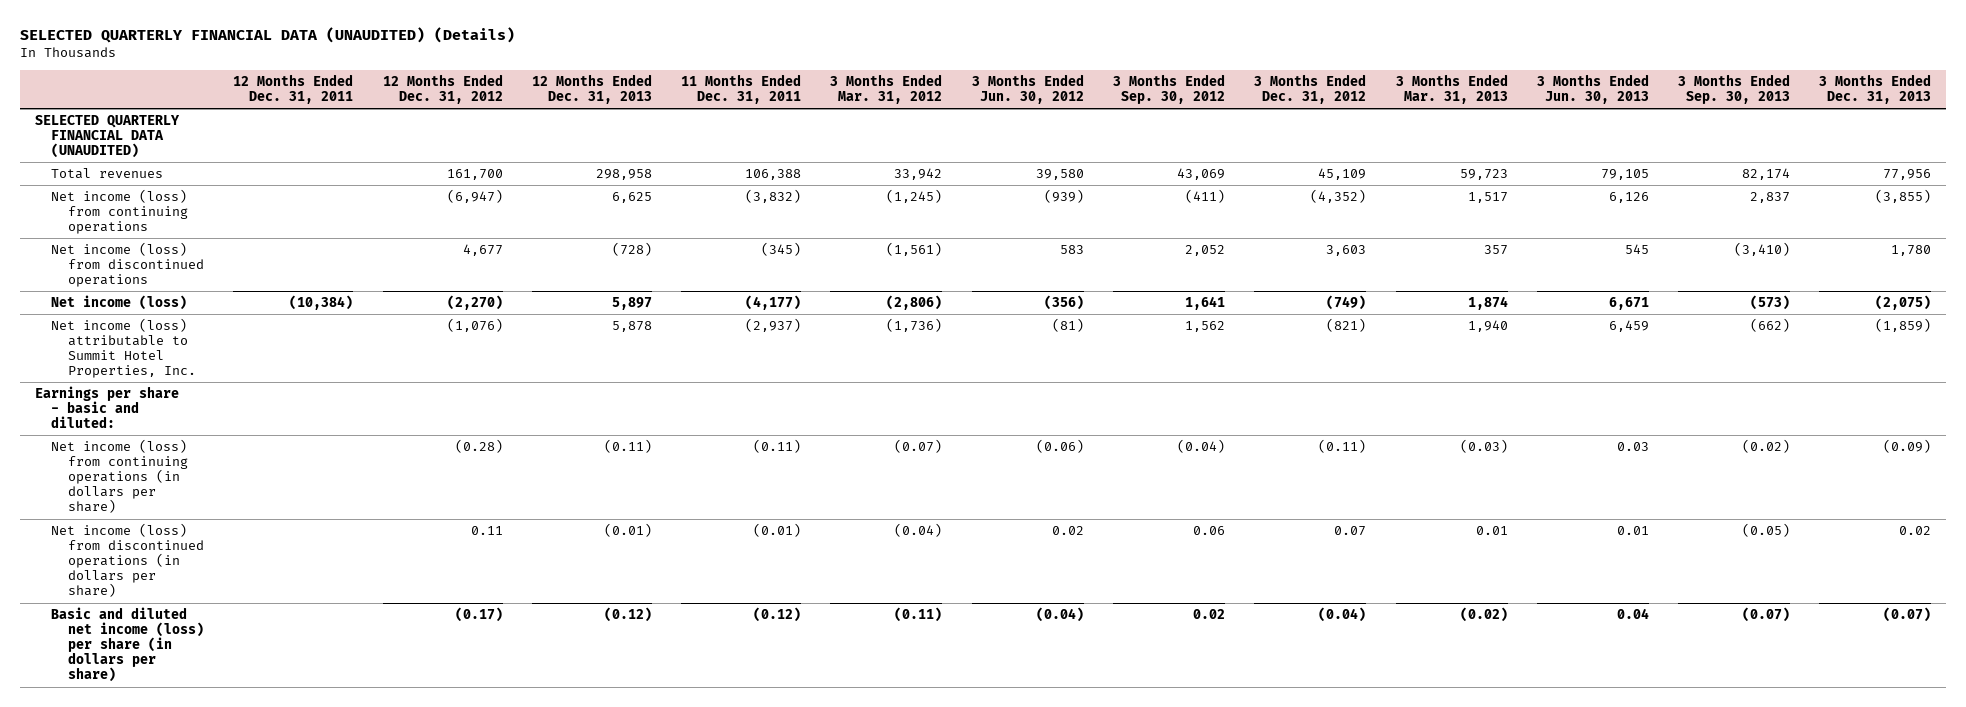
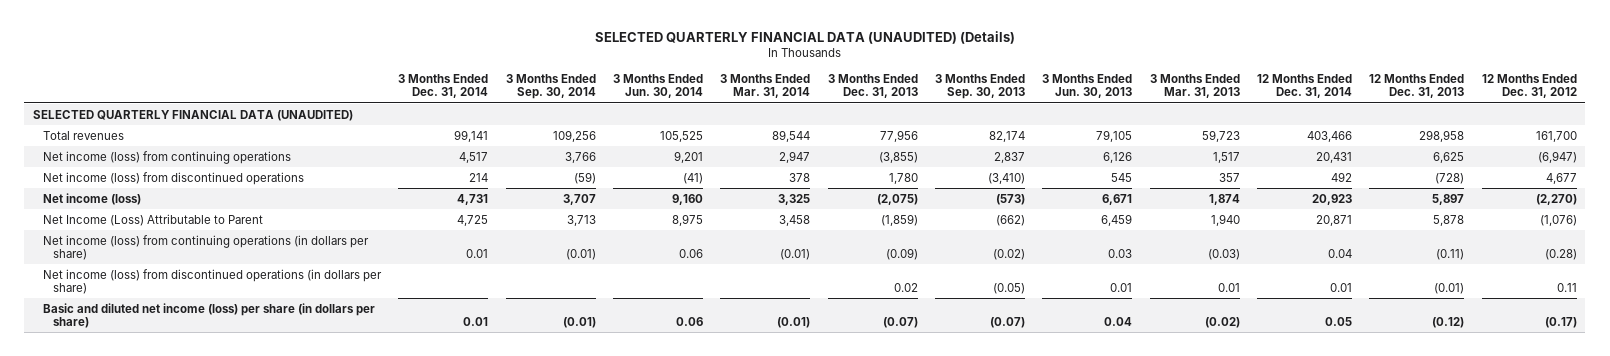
[233,73,354,105] 12 Months Ended Dec. 31, 2011 -> none
[681,73,802,105] 11 Months Ended Dec. 31, 2011 -> none
[830,73,943,105] 3 Months Ended Mar. 31, 2012 -> none
[971,73,1084,105] 3 Months Ended Jun. 30, 2012 -> none
[1113,73,1226,105] 3 Months Ended Sep. 30, 2012 -> none
[1254,73,1367,105] 3 Months Ended Dec. 31, 2012 -> none
none -> [398,73,489,99] 3 Months Ended Dec. 31, 2014
none -> [505,73,596,100] 3 Months Ended Sep. 30, 2014
none -> [613,73,704,99] 3 Months Ended Jun. 30, 2014
none -> [720,73,811,99] 3 Months Ended Mar. 31, 2014
none -> [1257,73,1353,99] 12 Months Ended Dec. 31, 2014
[34,386,179,429] Earnings per share - basic and diluted: -> none
[51,318,197,379] Net income (loss) attributable to Summit Hotel Properties, Inc. -> [42,213,263,226] Net Income (Loss) Attributable to Parent

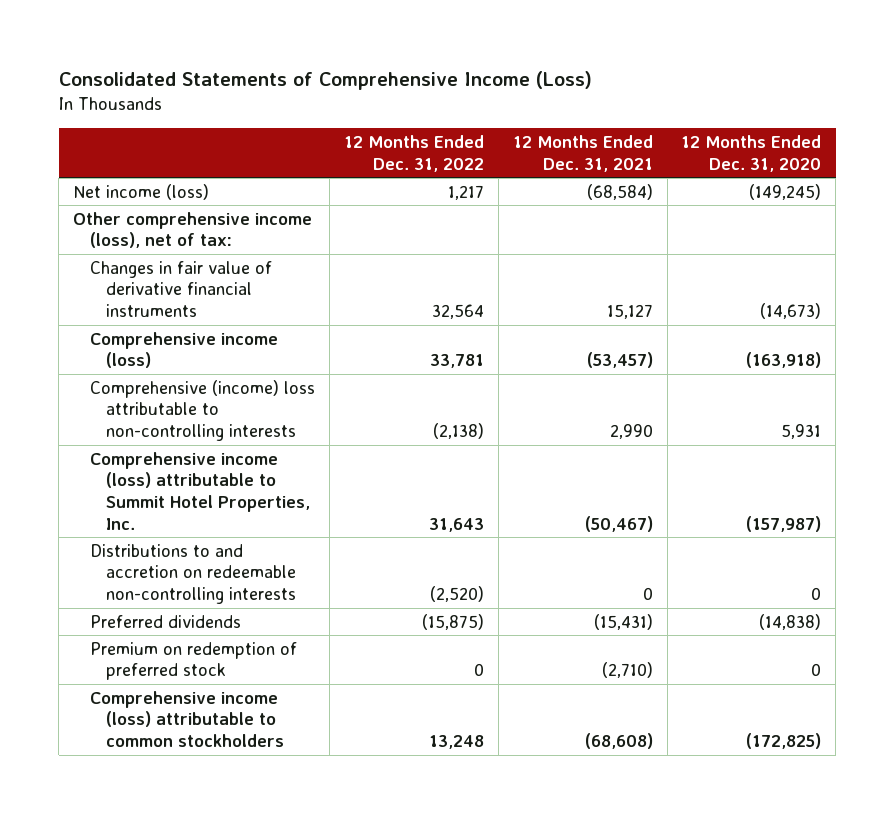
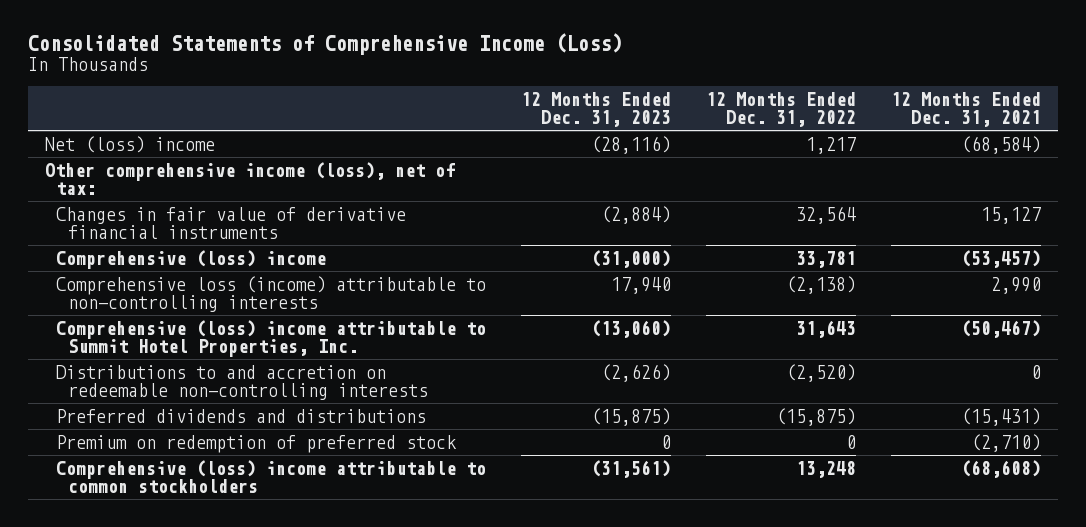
[681,134,822,172] 12 Months Ended Dec. 31, 2020 -> none
none -> [521,92,672,128] 12 Months Ended Dec. 31, 2023
[73,183,210,200] Net income (loss) -> [45,135,216,153] Net (loss) income
[89,331,278,369] Comprehensive income (loss) -> [56,249,327,269] Comprehensive (loss) income
[89,379,315,442] Comprehensive (income) loss attributable to non-controlling interests -> [56,275,487,313] Comprehensive loss (income) attributable to non-controlling interests
[89,451,311,530] Comprehensive income (loss) attributable to Summit Hotel Properties, Inc. -> [56,319,487,358] Comprehensive (loss) income attributable to Summit Hotel Properties, Inc.
[89,614,241,628] Preferred dividends -> [56,408,427,423] Preferred dividends and distributions
[89,690,285,748] Comprehensive income (loss) attributable to common stockholders -> [56,459,487,494] Comprehensive (loss) income attributable to common stockholders

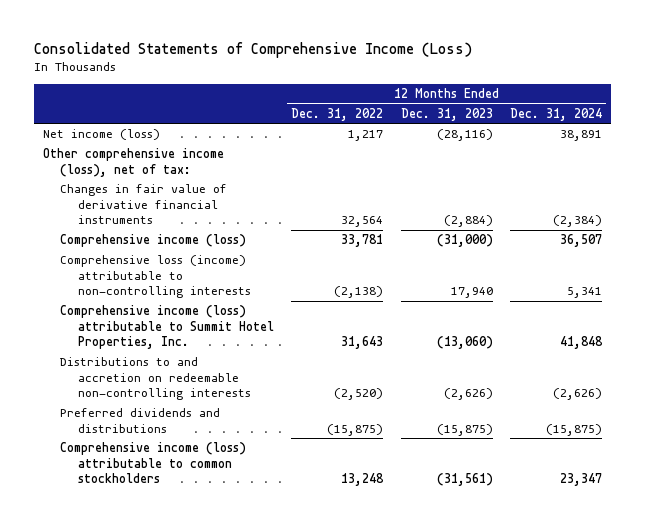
[890,92,1041,128] 12 Months Ended Dec. 31, 2021 -> none
none -> [510,107,603,121] Dec. 31, 2024
[45,135,216,153] Net (loss) income -> [42,129,160,141] Net income (loss)
[56,249,327,269] Comprehensive (loss) income -> [60,234,247,248] Comprehensive income (loss)
[56,319,487,358] Comprehensive (loss) income attributable to Summit Hotel Properties, Inc. -> [60,305,275,350] Comprehensive income (loss) attributable to Summit Hotel Properties, Inc.
[56,434,458,453] Premium on redemption of preferred stock -> none
[56,459,487,494] Comprehensive (loss) income attributable to common stockholders -> [60,442,247,484] Comprehensive income (loss) attributable to common stockholders

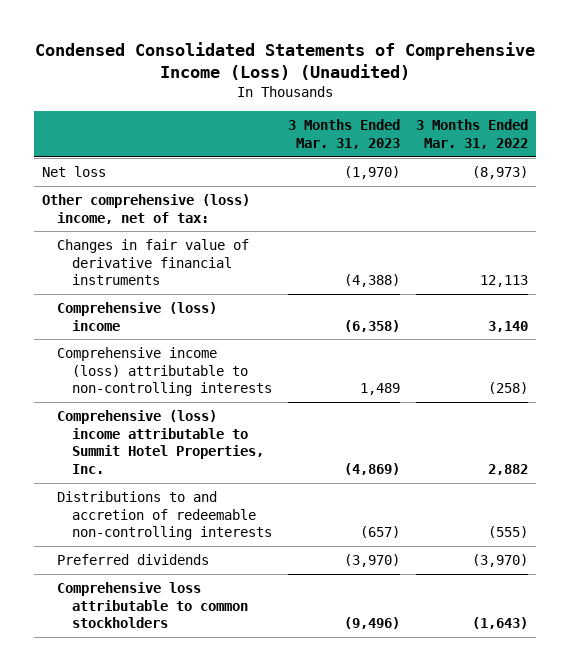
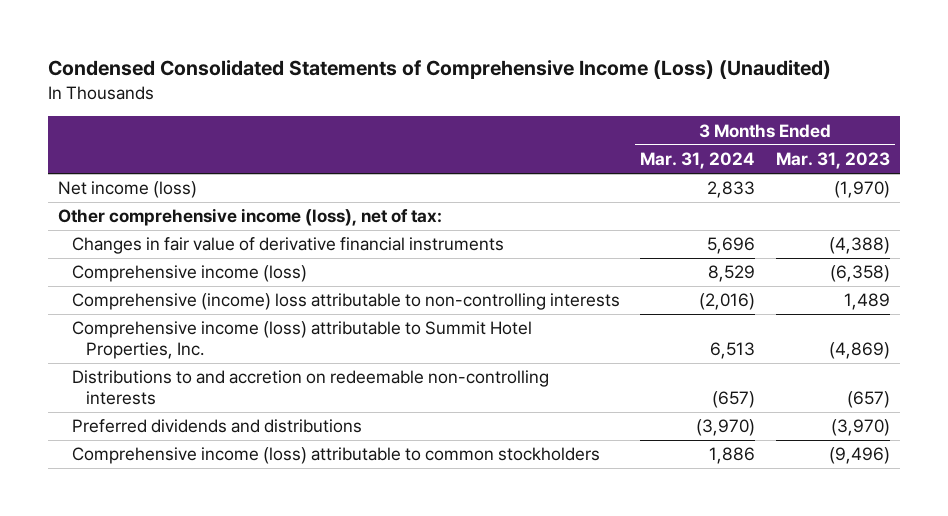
[416,119,529,150] 3 Months Ended Mar. 31, 2022 -> none
none -> [640,152,756,170] Mar. 31, 2024
[42,166,107,178] Net loss -> [57,181,197,199] Net income (loss)
[42,194,251,224] Other comprehensive (loss) income, net of tax: -> [57,208,442,227] Other comprehensive income (loss), net of tax:
[57,302,218,331] Comprehensive (loss) income -> [71,265,307,283] Comprehensive income (loss)
[57,347,273,397] Comprehensive income (loss) attributable to non-controlling interests -> [71,293,620,311] Comprehensive (income) loss attributable to non-controlling interests
[57,410,265,475] Comprehensive (loss) income attributable to Summit Hotel Properties, Inc. -> [71,321,532,359] Comprehensive income (loss) attributable to Summit Hotel Properties, Inc.
[57,491,273,541] Distributions to and accretion of redeemable non-controlling interests -> [71,370,549,405] Distributions to and accretion on redeemable non-controlling interests
[57,554,210,566] Preferred dividends -> [71,419,362,434] Preferred dividends and distributions
[57,582,249,629] Comprehensive loss attributable to common stockholders -> [71,447,600,465] Comprehensive income (loss) attributable to common stockholders

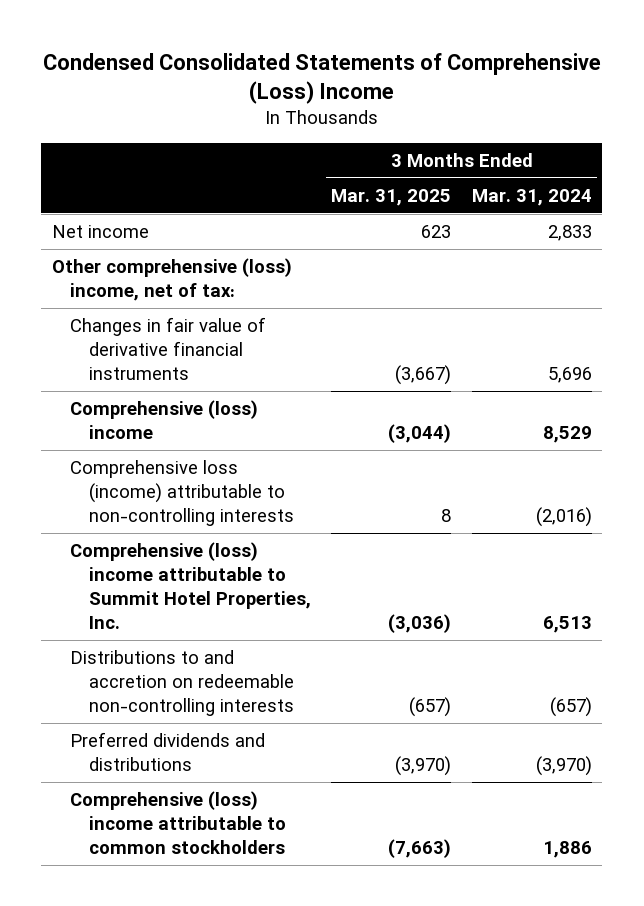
[47,59,831,79] Condensed Consolidated Statements of Comprehensive Income (Loss) (Unaudited) -> [42,53,601,105] Condensed Consolidated Statements of Comprehensive (Loss) Income
[775,152,890,170] Mar. 31, 2023 -> none
none -> [331,188,452,206] Mar. 31, 2025
[57,181,197,199] Net income (loss) -> [51,225,149,239] Net income
[57,208,442,227] Other comprehensive income (loss), net of tax: -> [51,258,292,301] Other comprehensive (loss) income, net of tax:
[71,265,307,283] Comprehensive income (loss) -> [70,400,259,439] Comprehensive (loss) income
[71,293,620,311] Comprehensive (income) loss attributable to non-controlling interests -> [70,460,294,526] Comprehensive loss (income) attributable to non-controlling interests
[71,321,532,359] Comprehensive income (loss) attributable to Summit Hotel Properties, Inc. -> [70,542,311,629] Comprehensive (loss) income attributable to Summit Hotel Properties, Inc.
[71,447,600,465] Comprehensive income (loss) attributable to common stockholders -> [70,791,286,854] Comprehensive (loss) income attributable to common stockholders

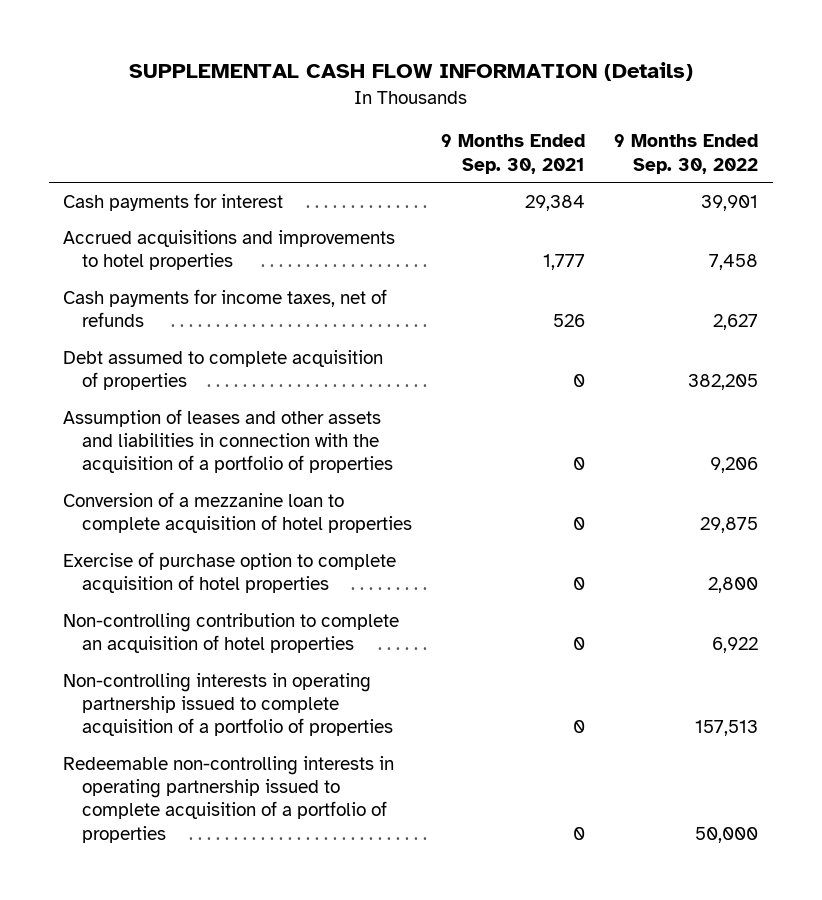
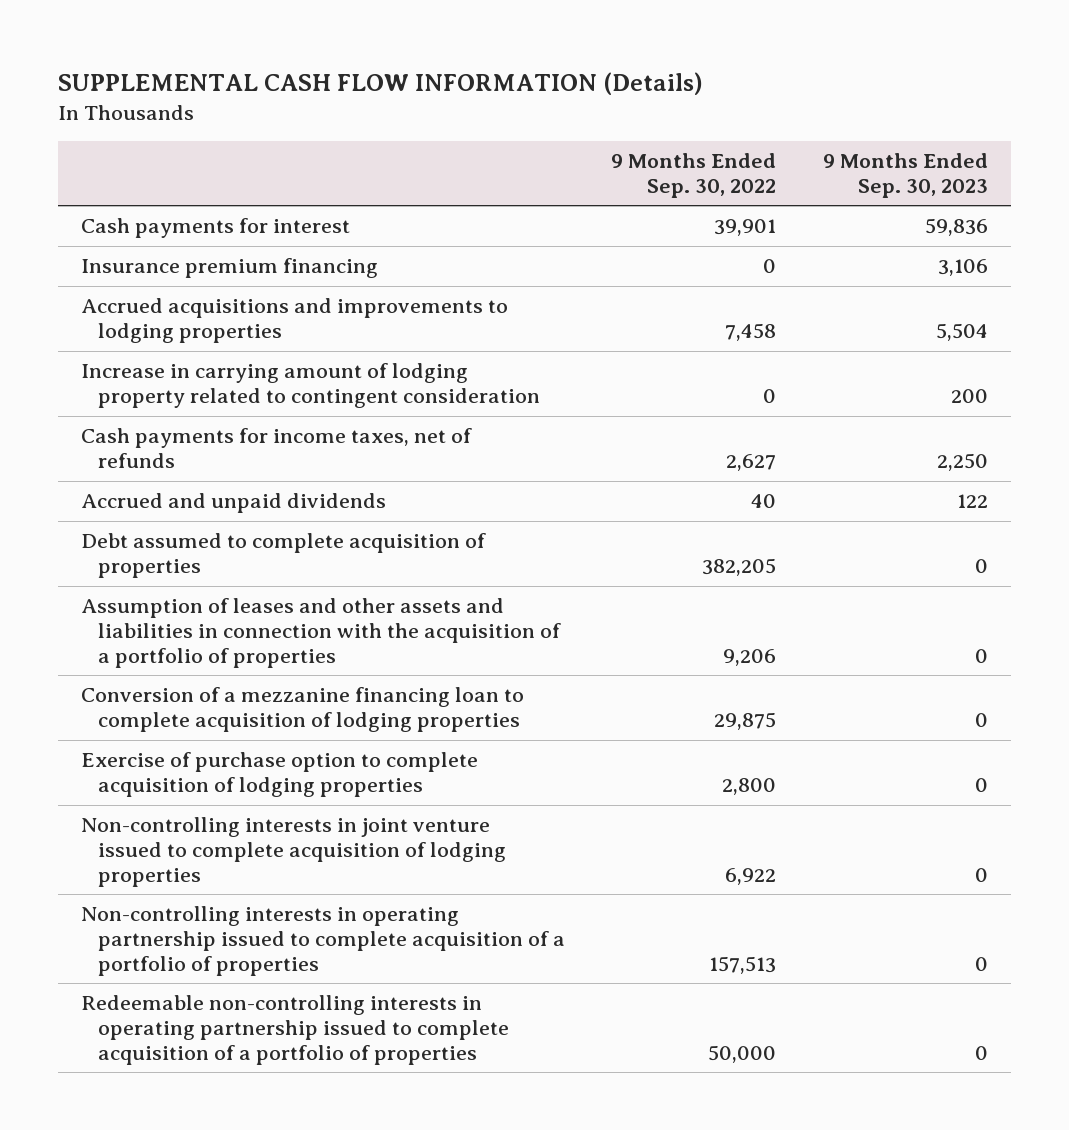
[441,134,586,174] 9 Months Ended Sep. 30, 2021 -> none
none -> [822,153,988,198] 9 Months Ended Sep. 30, 2023
none -> [81,258,379,279] Insurance premium financing
[63,229,396,270] Accrued acquisitions and improvements to hotel properties -> [81,298,509,343] Accrued acquisitions and improvements to lodging properties
none -> [81,363,540,408] Increase in carrying amount of lodging property related to contingent consideration
none -> [81,493,387,514] Accrued and unpaid dividends
[63,491,413,533] Conversion of a mezzanine loan to complete acquisition of hotel properties -> [81,687,525,732] Conversion of a mezzanine financing loan to complete acquisition of lodging properties
[63,551,397,593] Exercise of purchase option to complete acquisition of hotel properties -> [81,752,479,797] Exercise of purchase option to complete acquisition of lodging properties
[63,612,400,653] Non-controlling contribution to complete an acquisition of hotel properties -> [81,817,506,887] Non-controlling interests in joint venture issued to complete acquisition of lodging properties

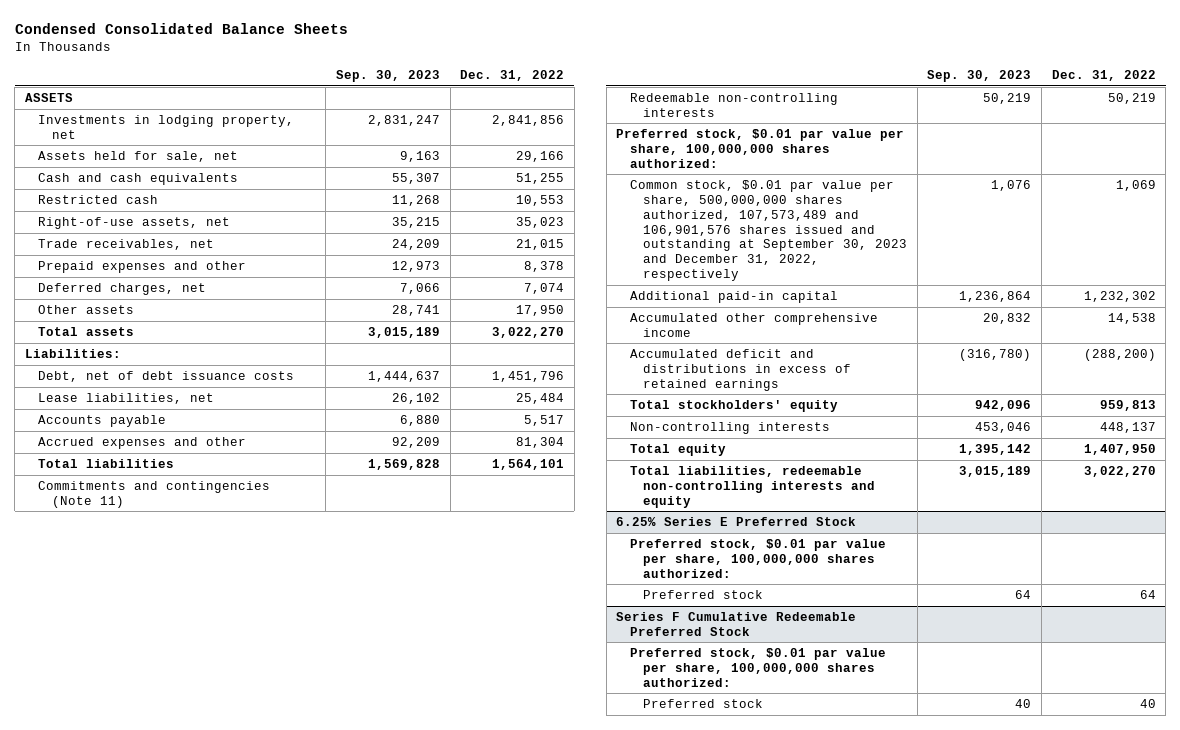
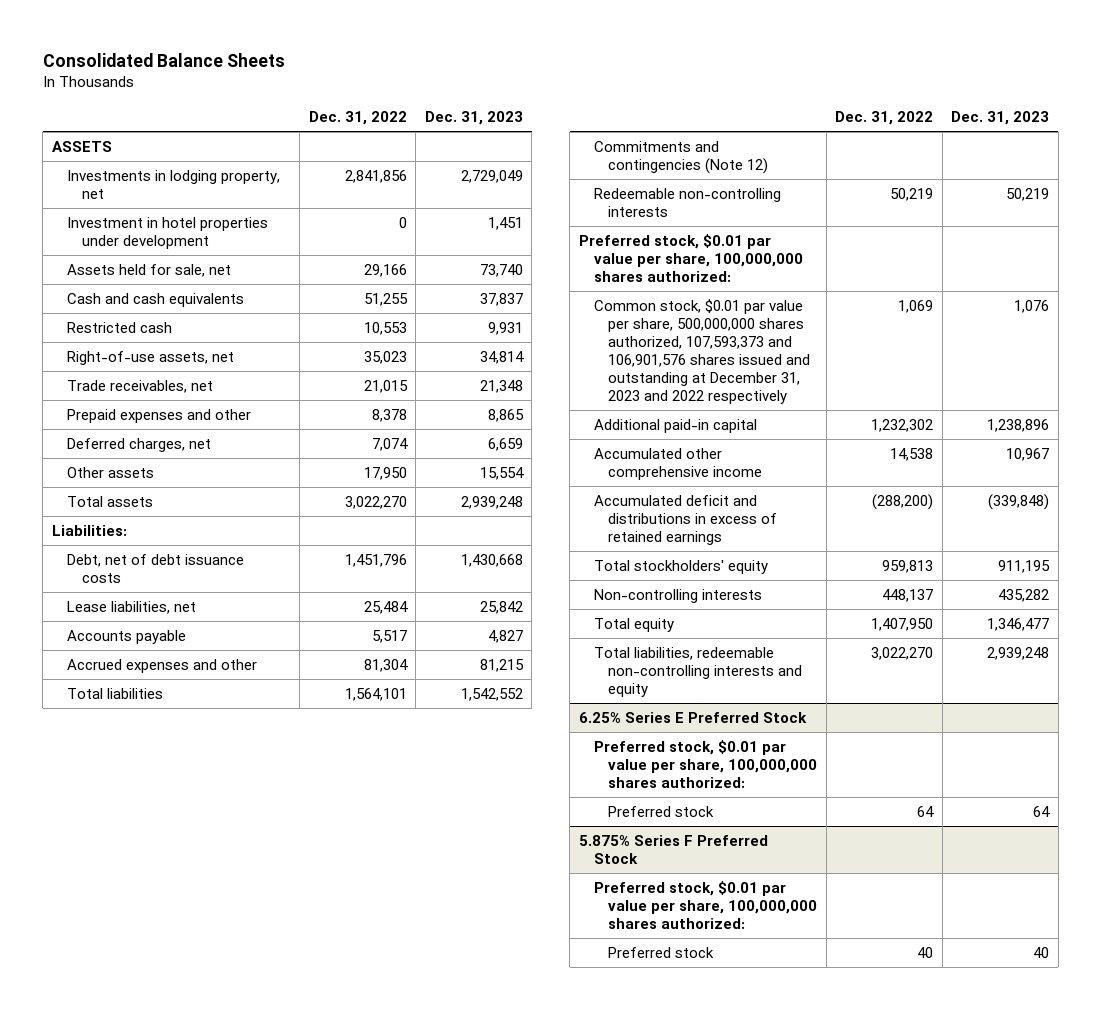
[14,23,348,35] Condensed Consolidated Balance Sheets -> [42,52,285,67] Consolidated Balance Sheets
[336,69,441,82] Sep. 30, 2023 -> none
none -> [424,111,523,126] Dec. 31, 2023
none -> [66,216,268,249] Investment in hotel properties under development
[38,480,271,508] Commitments and contingencies (Note 11) -> [593,140,769,174] Commitments and contingencies (Note 12)
[629,179,908,282] Common stock, $0.01 par value per share, 500,000,000 shares authorized, 107,573,489 and 106,901,576 shares issued and outstanding at September 30, 2023 and December 31, 2022, respectively -> [593,298,811,404] Common stock, $0.01 par value per share, 500,000,000 shares authorized, 107,593,373 and 106,901,576 shares issued and outstanding at December 31, 2023 and 2022 respectively
[616,611,857,636] Series F Cumulative Redeemable Preferred Stock -> [578,834,768,864] 5.875% Series F Preferred Stock

